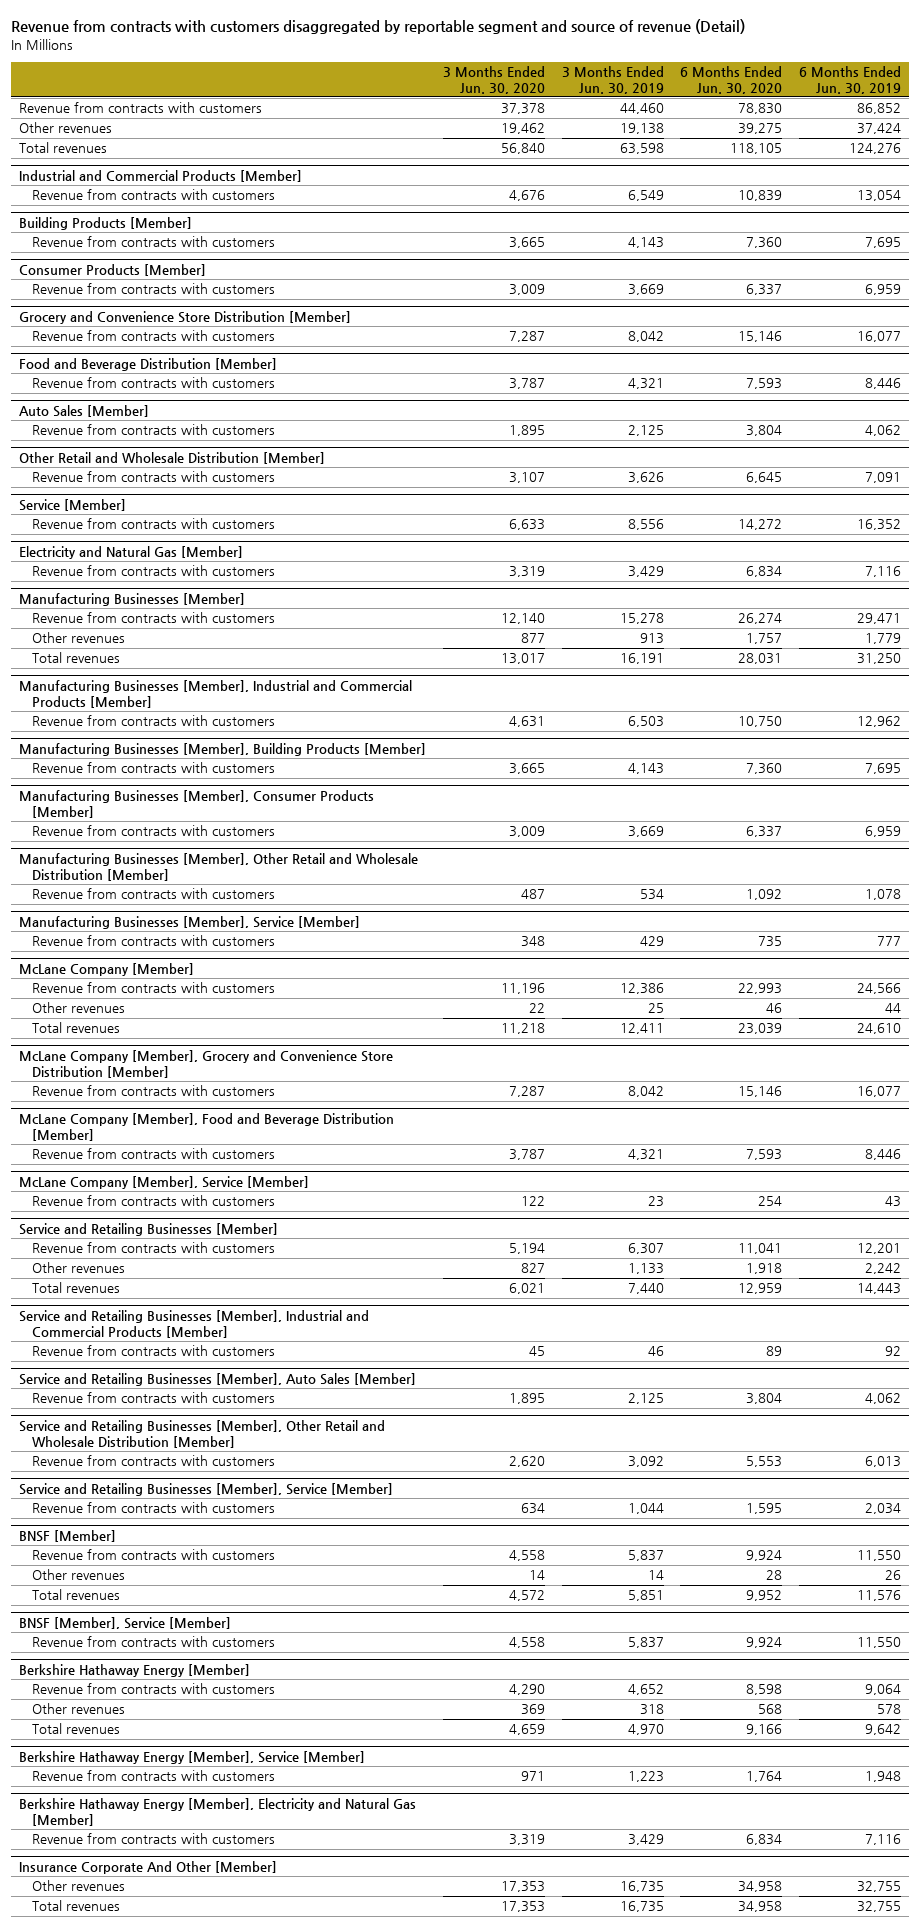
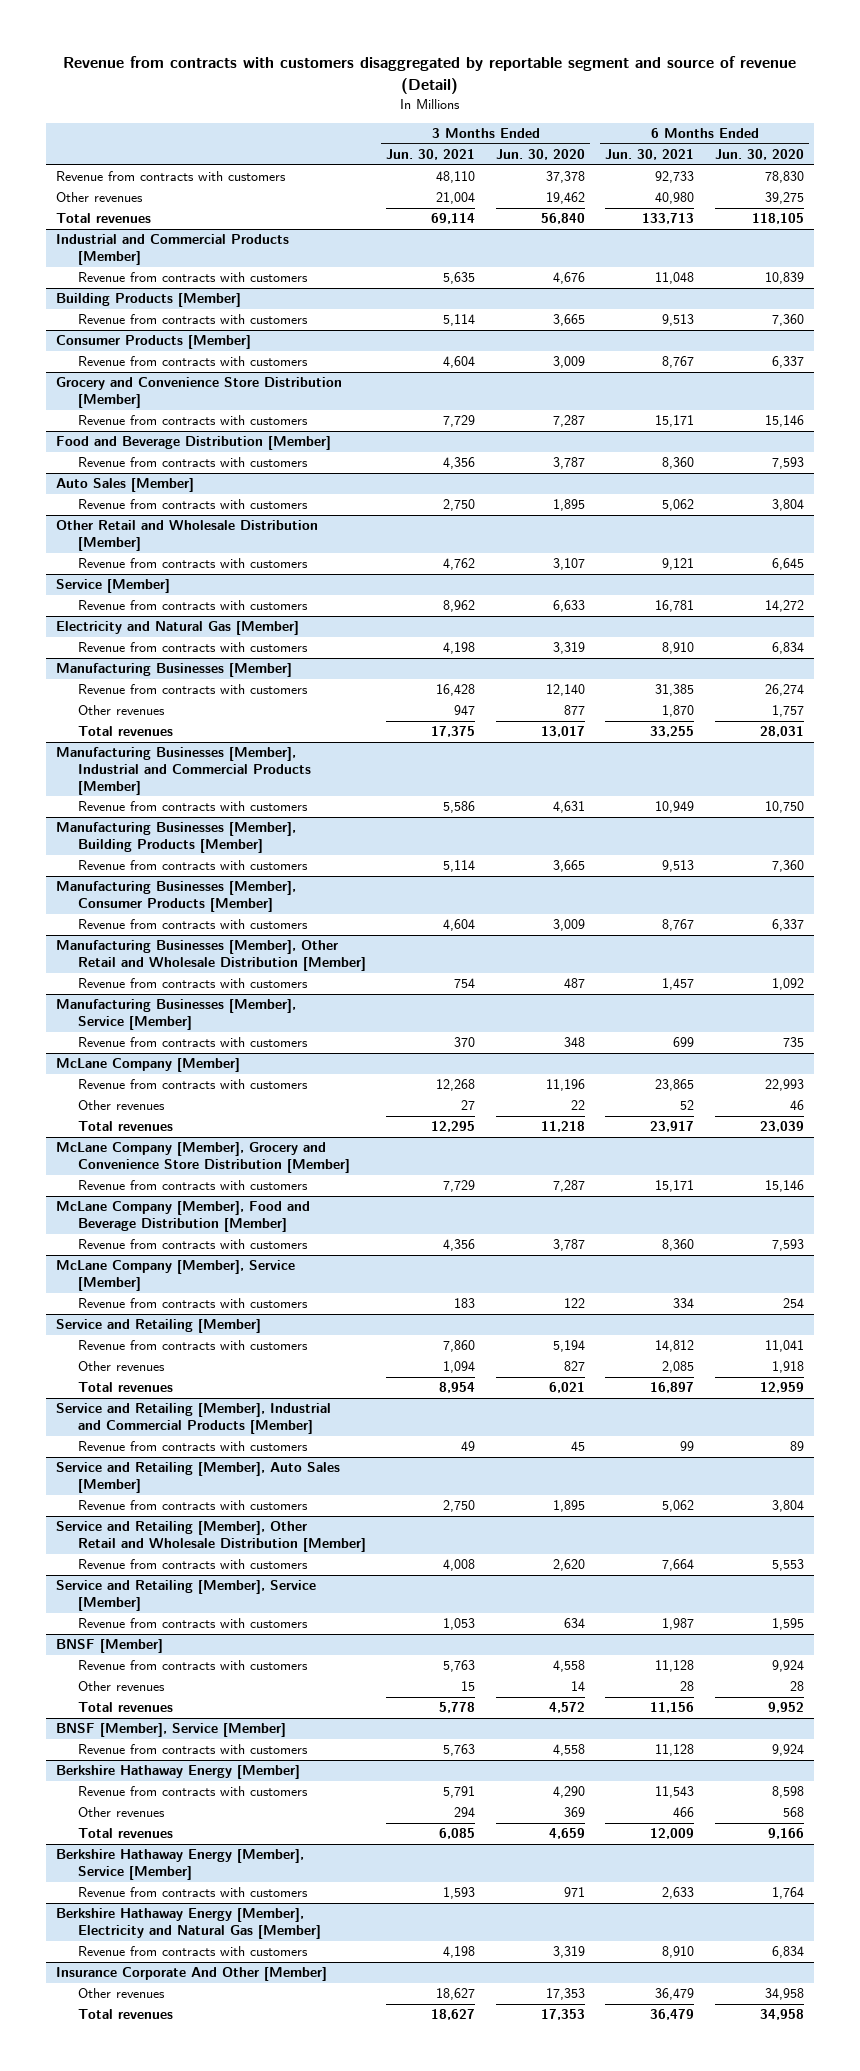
[561,65,664,94] 3 Months Ended Jun. 30, 2019 -> none
[799,65,902,94] 6 Months Ended Jun. 30, 2019 -> none
none -> [386,149,476,161] Jun. 30, 2021
none -> [605,149,695,161] Jun. 30, 2021
[19,1223,279,1237] Service and Retailing Businesses [Member] -> [56,1319,262,1334] Service and Retailing [Member]
[19,1310,370,1339] Service and Retailing Businesses [Member], Industrial and Commercial Products [Member] -> [56,1403,332,1435] Service and Retailing [Member], Industrial and Commercial Products [Member]
[19,1373,417,1387] Service and Retailing Businesses [Member], Auto Sales [Member] -> [56,1462,341,1494] Service and Retailing [Member], Auto Sales [Member]
[19,1420,386,1449] Service and Retailing Businesses [Member], Other Retail and Wholesale Distribution [Member] -> [56,1521,366,1553] Service and Retailing [Member], Other Retail and Wholesale Distribution [Member]
[19,1483,394,1497] Service and Retailing Businesses [Member], Service [Member] -> [56,1580,317,1612] Service and Retailing [Member], Service [Member]

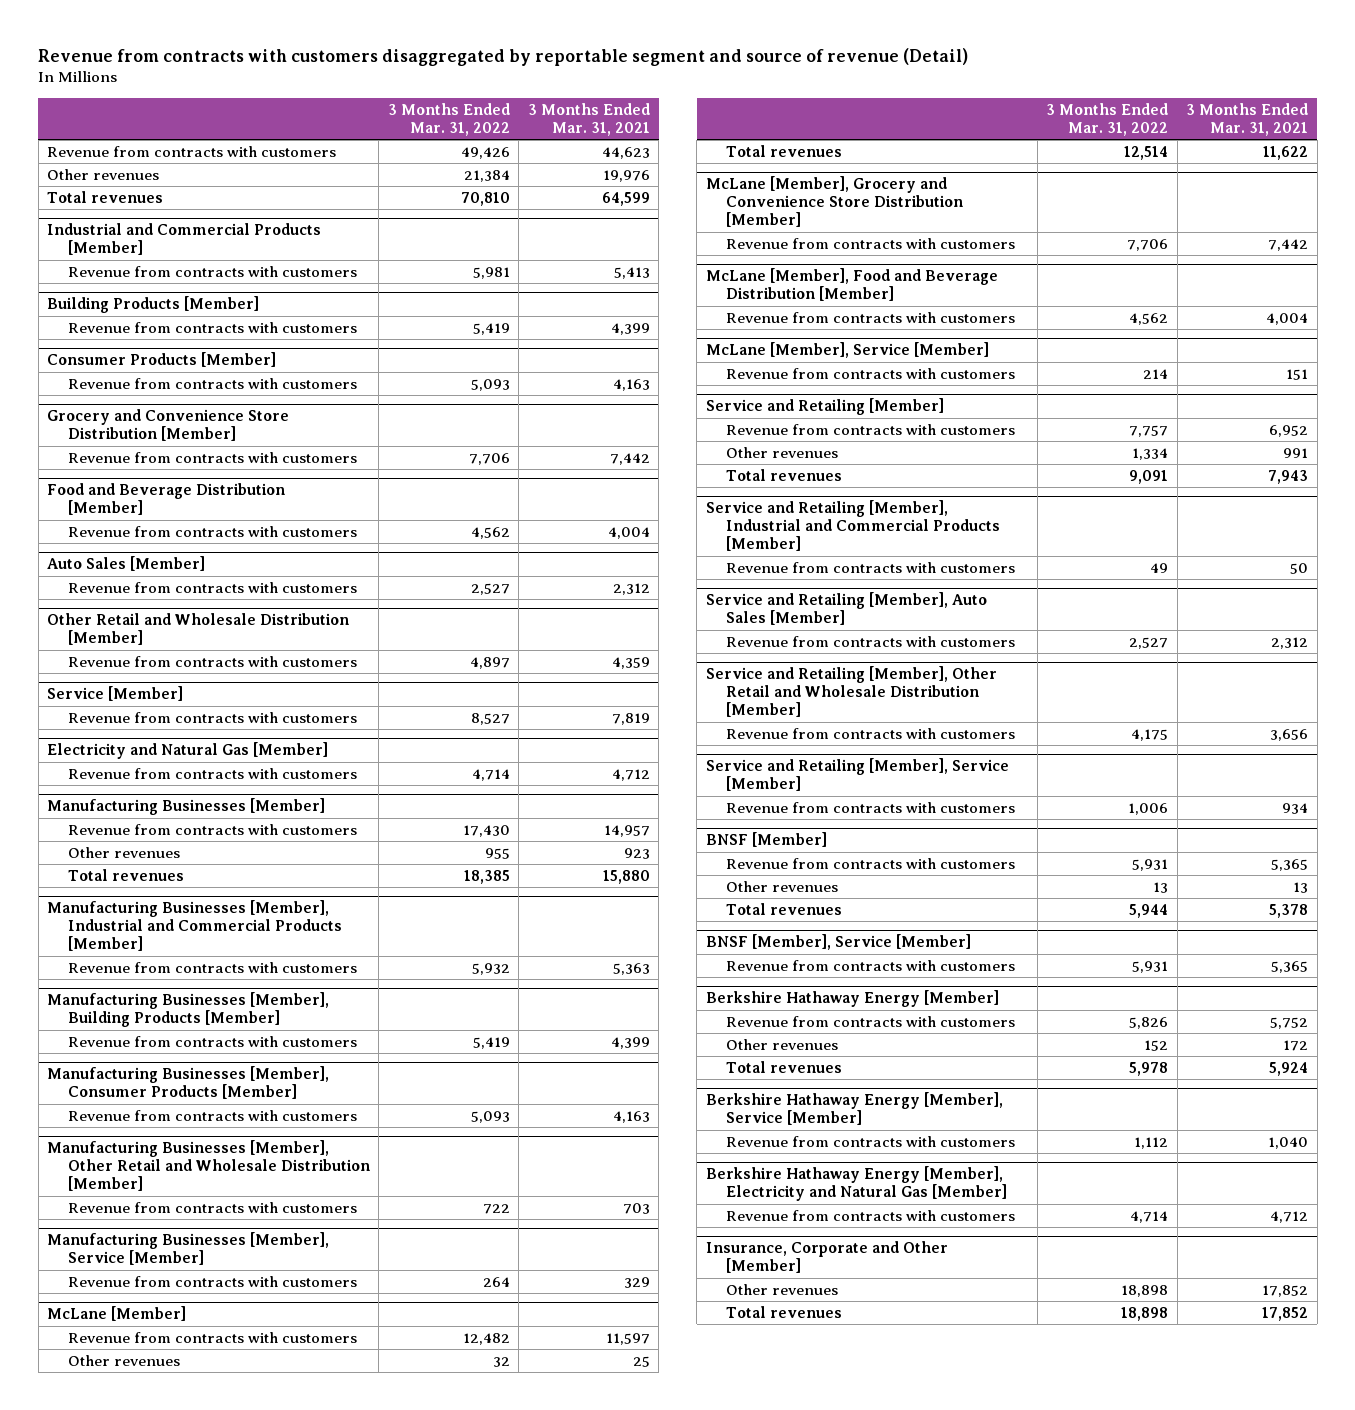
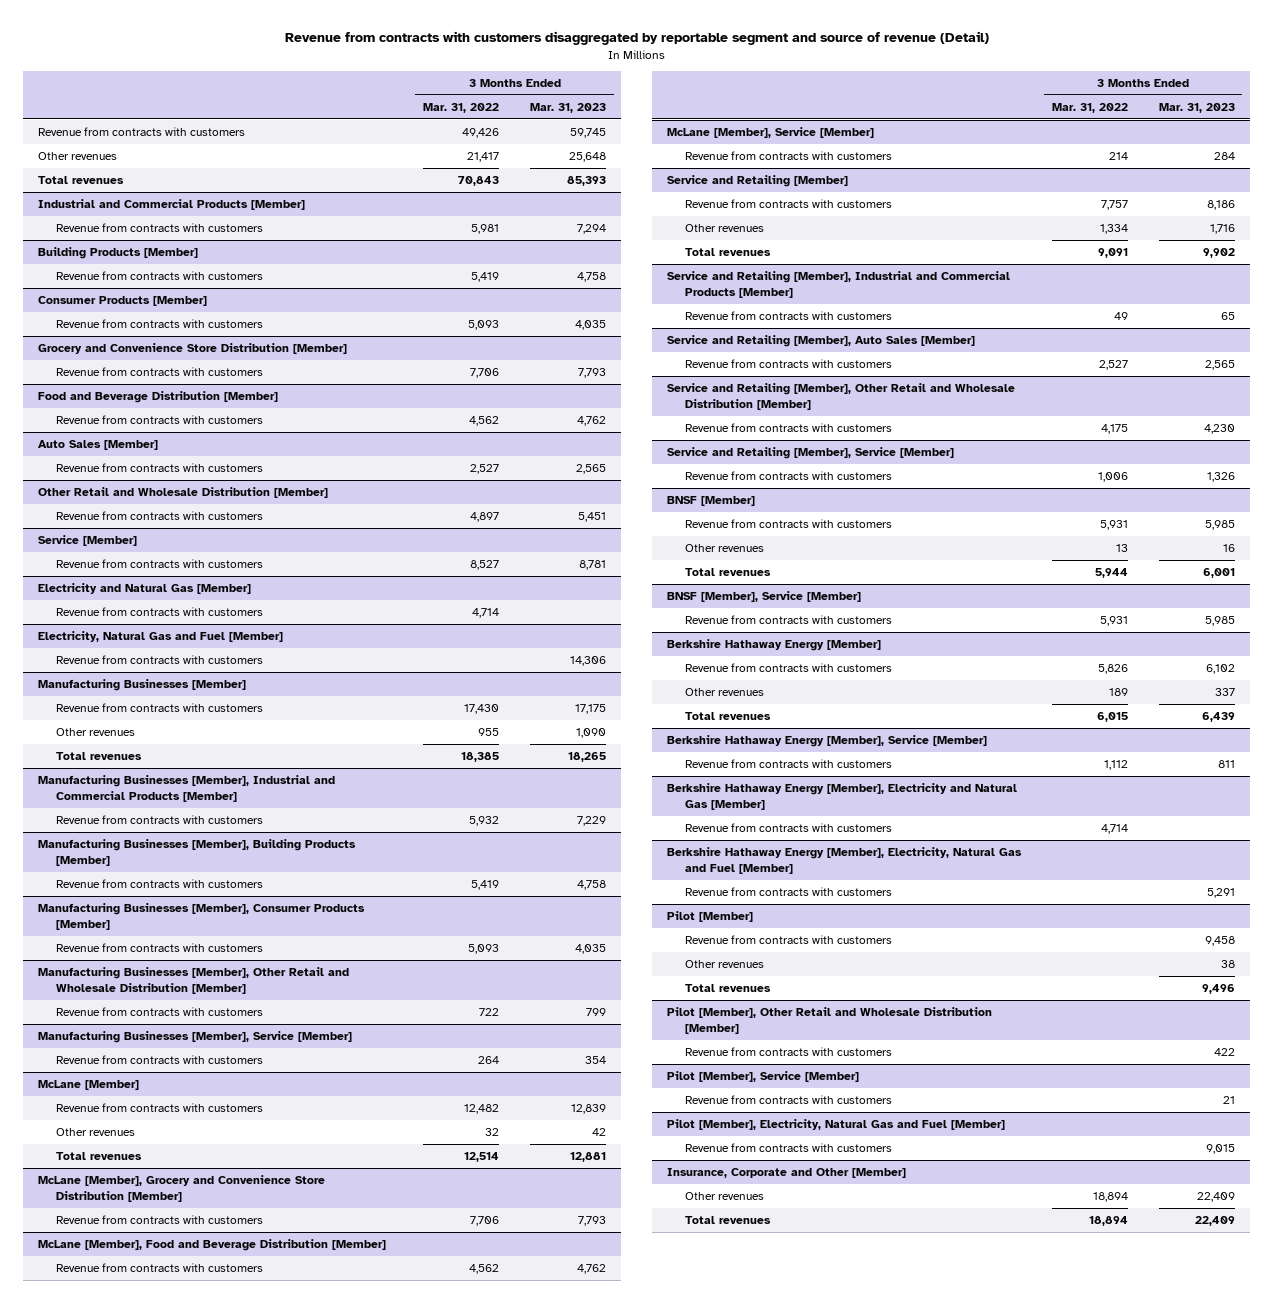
[527,102,650,136] 3 Months Ended Mar. 31, 2021 -> none
none -> [529,103,606,114] Mar. 31, 2023
[463,169,510,182] 21,384 -> [467,152,500,163] 21,417
[460,191,510,206] 70,810 -> [458,176,500,187] 70,843
none -> [38,631,284,643] Electricity, Natural Gas and Fuel [Member]
none -> [55,655,263,665] Revenue from contracts with customers
[1144,1039,1169,1051] 152 -> [1108,688,1128,697] 189
[1129,1061,1169,1076] 5,978 -> [1096,712,1128,723] 6,015
none -> [667,847,1023,874] Berkshire Hathaway Energy [Member], Electricity, Natural Gas and Fuel [Member]
none -> [684,887,892,897] Revenue from contracts with customers
none -> [667,911,754,923] Pilot [Member]
none -> [684,935,892,945] Revenue from contracts with customers
none -> [684,960,764,969] Other revenues
none -> [684,984,771,993] Total revenues
none -> [667,1007,993,1034] Pilot [Member], Other Retail and Wholesale Distribution [Member]
none -> [684,1047,892,1057] Revenue from contracts with customers
none -> [667,1071,860,1083] Pilot [Member], Service [Member]
none -> [684,1095,892,1105] Revenue from contracts with customers
none -> [667,1119,1006,1131] Pilot [Member], Electricity, Natural Gas and Fuel [Member]
none -> [684,1143,892,1153] Revenue from contracts with customers
[1121,1284,1169,1297] 18,898 -> [1092,1192,1128,1203] 18,894
[1121,1306,1169,1321] 18,898 -> [1088,1216,1128,1227] 18,894

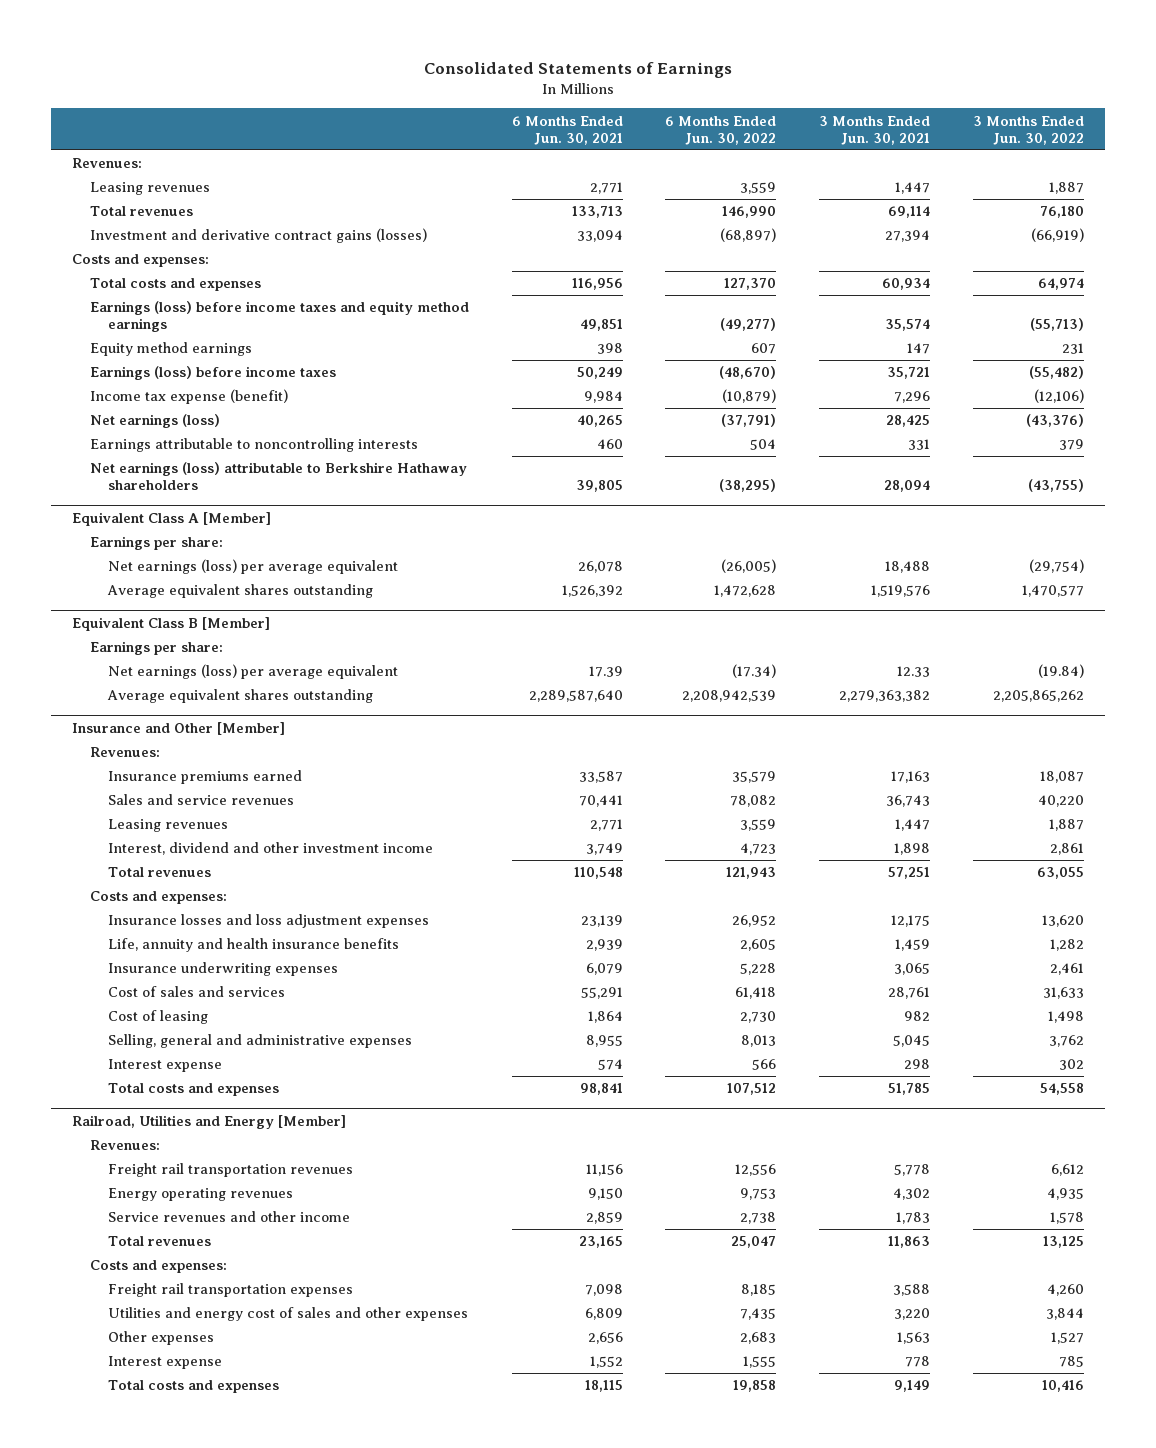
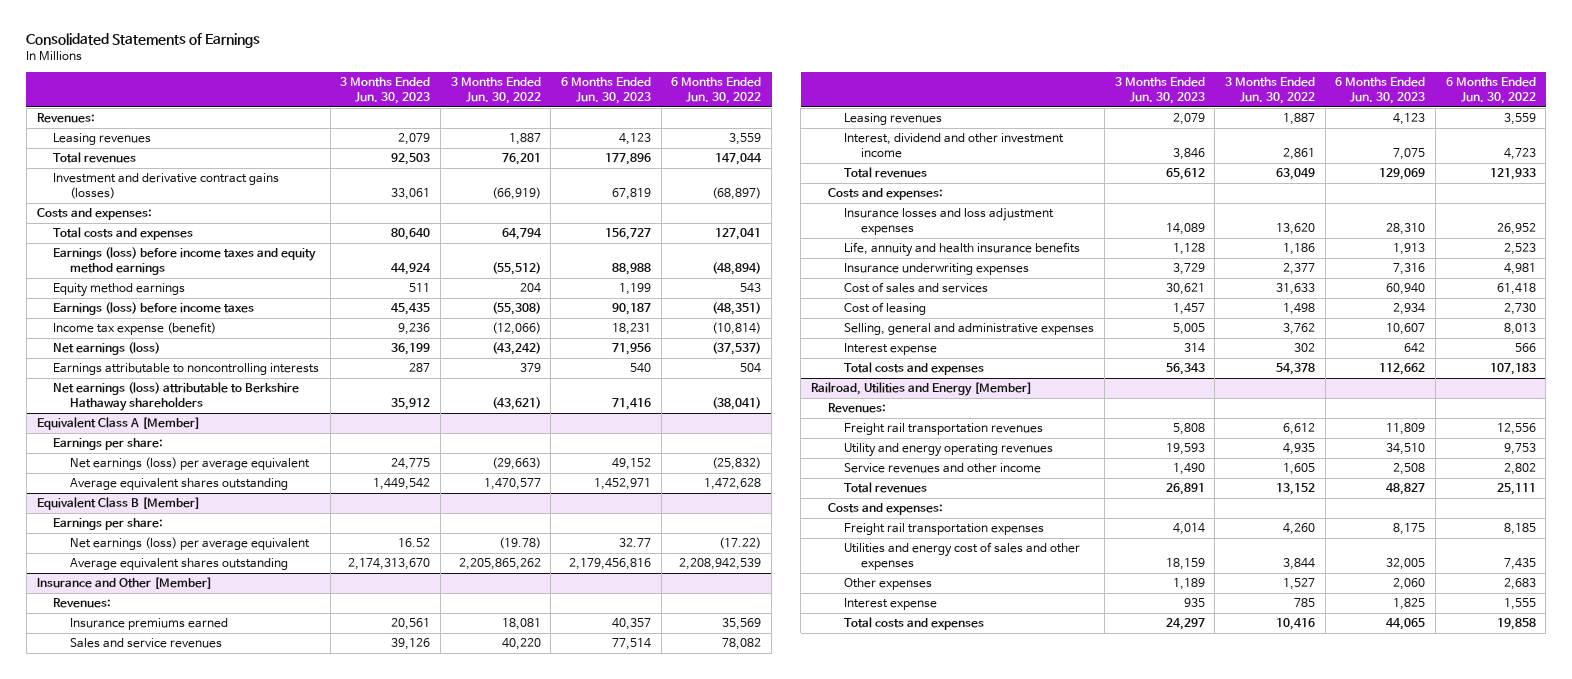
[511,115,623,145] 6 Months Ended Jun. 30, 2021 -> none
[818,115,930,145] 3 Months Ended Jun. 30, 2021 -> none
none -> [340,77,431,104] 3 Months Ended Jun. 30, 2023
none -> [561,77,652,104] 6 Months Ended Jun. 30, 2023
[722,206,777,219] 146,990 -> [715,153,763,166] 147,044
[1039,206,1084,219] 76,180 -> [501,153,541,166] 76,201
[724,278,777,291] 127,370 -> [715,228,762,241] 127,041
[1037,278,1084,291] 64,974 -> [501,228,542,241] 64,794
[720,318,777,332] (49,277) -> [712,261,762,275] (48,894)
[1029,318,1084,332] (55,713) -> [491,261,541,275] (55,512)
[751,343,777,355] 607 -> [740,283,762,294] 543
[1061,343,1084,355] 231 -> [519,283,541,294] 204
[719,366,777,380] (48,670) -> [712,302,762,316] (48,351)
[1028,366,1084,380] (55,482) -> [491,302,541,316] (55,308)
[722,389,777,404] (10,879) -> [712,322,762,336] (10,814)
[1033,389,1084,404] (12,106) -> [491,322,541,336] (12,066)
[721,414,777,428] (37,791) -> [712,342,762,356] (37,537)
[1025,414,1084,428] (43,376) -> [491,342,541,356] (43,242)
[719,479,777,493] (38,295) -> [712,396,762,410] (38,041)
[1027,479,1084,493] (43,755) -> [491,396,541,410] (43,621)
[721,559,777,574] (26,005) -> [712,457,762,471] (25,832)
[1028,559,1084,574] (29,754) -> [491,457,541,471] (29,663)
[732,664,777,679] (17.34) -> [719,537,762,550] (17.22)
[1037,664,1084,679] (19.84) -> [498,537,541,550] (19.78)
[732,771,777,784] 35,579 -> [722,618,762,631] 35,569
[1039,771,1084,784] 18,087 -> [501,618,541,631] 18,081
[726,867,777,880] 121,943 -> [1489,168,1536,181] 121,933
[1036,867,1084,880] 63,055 -> [1275,168,1315,181] 63,049
[740,939,777,952] 2,605 -> [1503,243,1536,256] 2,523
[1049,939,1084,952] 1,282 -> [1282,243,1315,256] 1,186
[740,963,777,976] 5,228 -> [1503,263,1536,276] 4,981
[1049,963,1084,976] 2,461 -> [1282,263,1315,276] 2,377
[727,1083,777,1096] 107,512 -> [1489,363,1536,376] 107,183
[1039,1083,1084,1096] 54,558 -> [1275,363,1315,376] 54,378
[107,1188,293,1202] Energy operating revenues -> [844,443,1054,458] Utility and energy operating revenues
[740,1212,777,1225] 2,738 -> [1503,463,1536,476] 2,802
[1049,1212,1084,1225] 1,578 -> [1282,463,1315,476] 1,605
[731,1236,777,1249] 25,047 -> [1496,483,1536,496] 25,111
[1042,1236,1084,1249] 13,125 -> [1275,483,1315,496] 13,152

